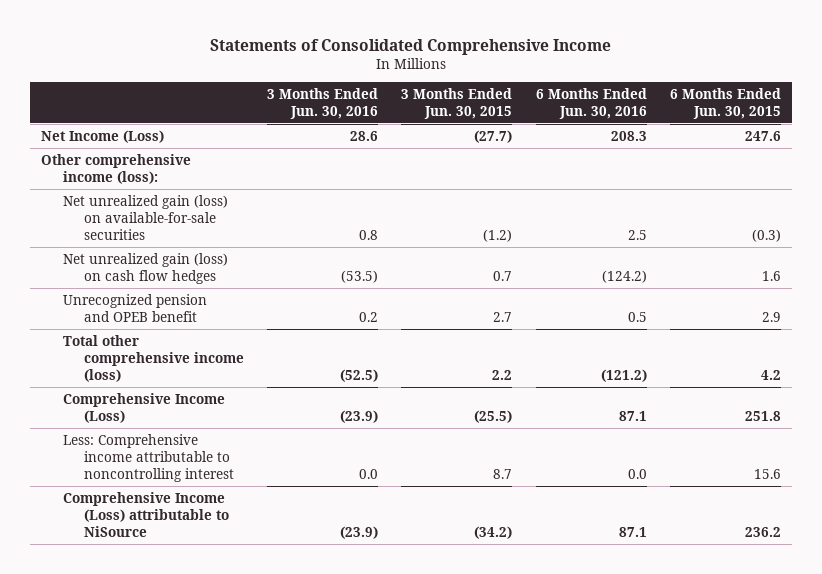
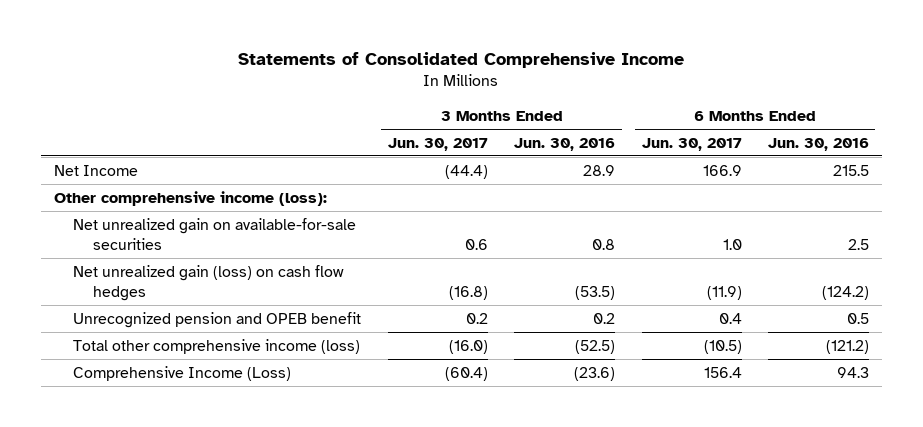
[401,87,513,119] 3 Months Ended Jun. 30, 2015 -> none
[669,87,781,119] 6 Months Ended Jun. 30, 2015 -> none
none -> [387,137,488,151] Jun. 30, 2017
none -> [641,137,742,151] Jun. 30, 2017
[41,129,165,143] Net Income (Loss) -> [53,164,138,176] Net Income
[350,130,379,141] 28.6 -> [583,164,616,176] 28.9
[610,130,647,141] 208.3 -> [832,164,869,176] 215.5
[62,194,228,240] Net unrealized gain (loss) on available-for-sale securities -> [73,217,357,251] Net unrealized gain on available-for-sale securities
[62,433,235,482] Less: Comprehensive income attributable to noncontrolling interest -> none
[62,491,230,537] Comprehensive Income (Loss) attributable to NiSource -> none
[340,409,379,423] (23.9) -> [574,366,616,381] (23.6)
[618,410,647,421] 87.1 -> [836,366,869,378] 94.3

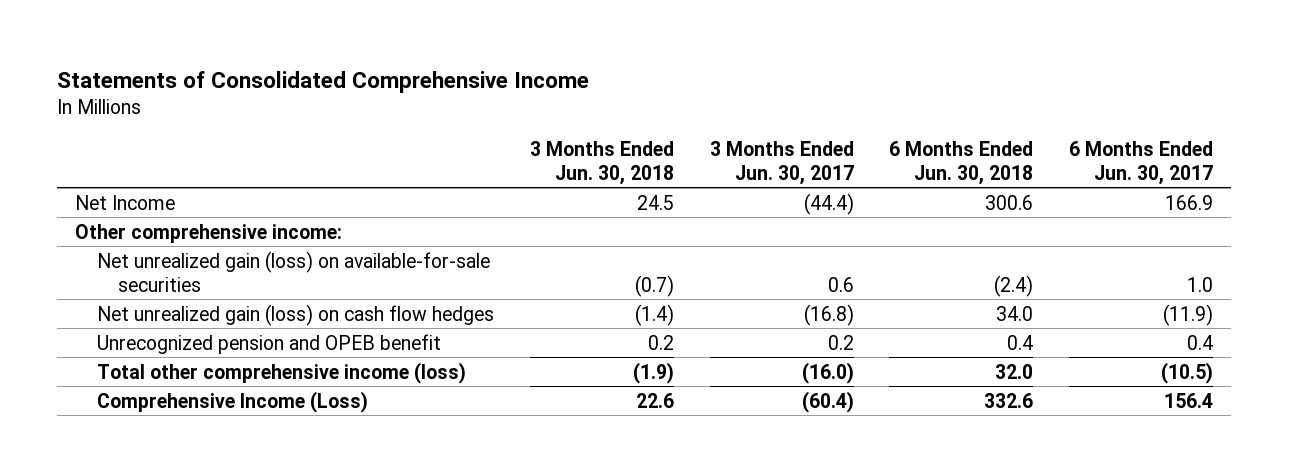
[514,137,616,151] Jun. 30, 2016 -> none
[767,137,869,151] Jun. 30, 2016 -> none
none -> [529,140,674,185] 3 Months Ended Jun. 30, 2018
none -> [889,140,1034,185] 6 Months Ended Jun. 30, 2018
[53,190,327,206] Other comprehensive income (loss): -> [75,223,343,243] Other comprehensive income:
[73,217,357,251] Net unrealized gain on available-for-sale securities -> [96,250,490,292] Net unrealized gain (loss) on available-for-sale securities

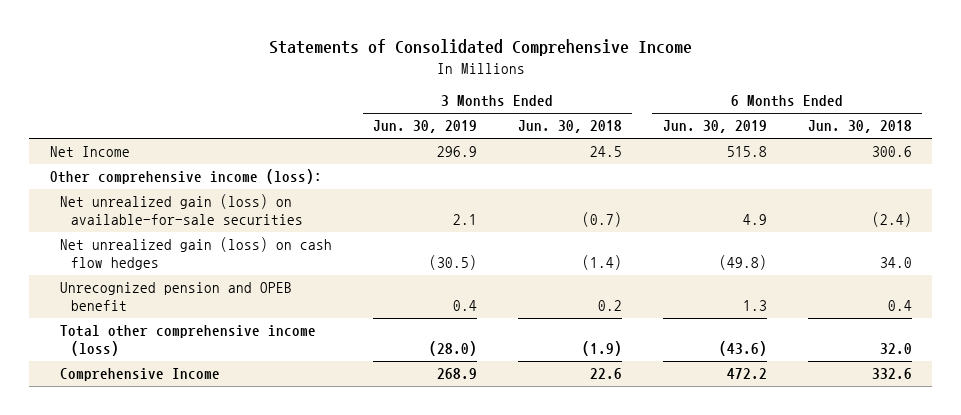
[709,140,854,185] 3 Months Ended Jun. 30, 2017 -> none
[1069,140,1214,185] 6 Months Ended Jun. 30, 2017 -> none
none -> [372,120,477,134] Jun. 30, 2019
none -> [662,120,767,134] Jun. 30, 2019
[75,223,343,243] Other comprehensive income: -> [49,169,322,185] Other comprehensive income (loss):
[96,390,368,413] Comprehensive Income (Loss) -> [60,368,221,382] Comprehensive Income

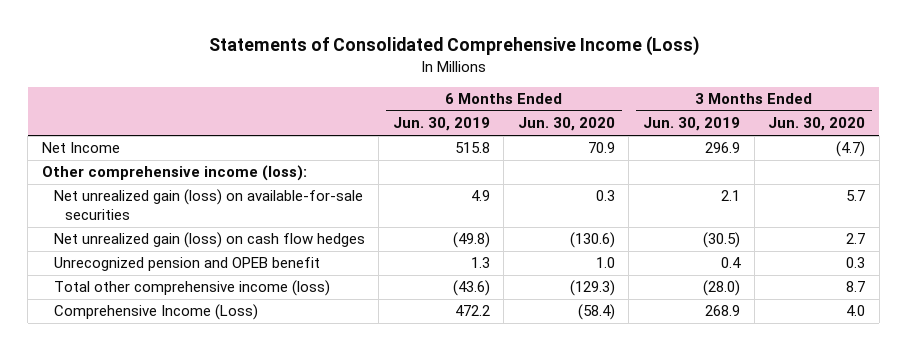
[268,39,692,57] Statements of Consolidated Comprehensive Income -> [208,36,699,57] Statements of Consolidated Comprehensive Income (Loss)
[517,120,622,134] Jun. 30, 2018 -> none
[807,120,912,134] Jun. 30, 2018 -> none
none -> [517,117,615,132] Jun. 30, 2020
none -> [768,117,866,132] Jun. 30, 2020
[60,368,221,382] Comprehensive Income -> [53,304,258,321] Comprehensive Income (Loss)

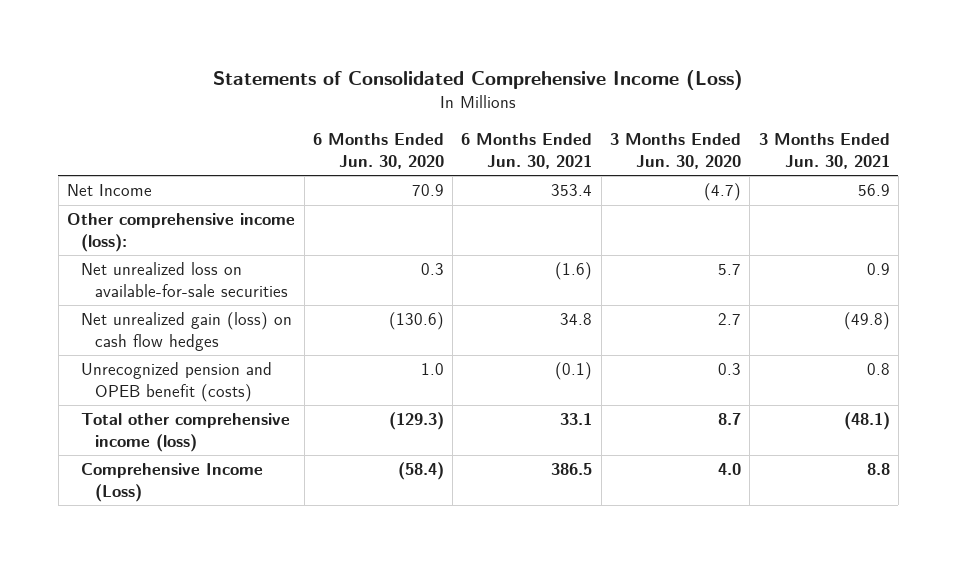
[392,117,490,132] Jun. 30, 2019 -> none
[643,117,741,132] Jun. 30, 2019 -> none
none -> [461,133,593,169] 6 Months Ended Jun. 30, 2021
none -> [758,133,890,169] 3 Months Ended Jun. 30, 2021
[53,189,363,221] Net unrealized gain (loss) on available-for-sale securities -> [81,262,288,297] Net unrealized loss on available-for-sale securities
[53,257,320,272] Unrecognized pension and OPEB benefit -> [81,362,273,402] Unrecognized pension and OPEB benefit (costs)

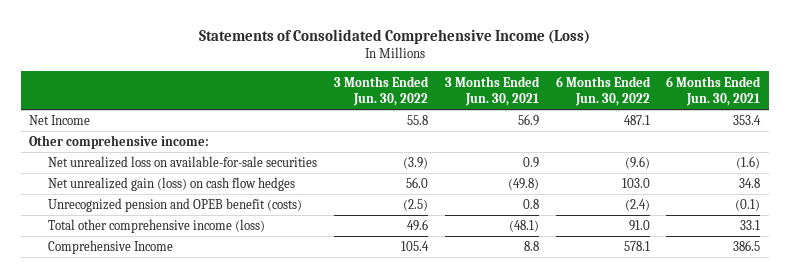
[312,133,444,169] 6 Months Ended Jun. 30, 2020 -> none
[610,133,742,169] 3 Months Ended Jun. 30, 2020 -> none
none -> [333,75,429,106] 3 Months Ended Jun. 30, 2022
none -> [555,75,651,106] 6 Months Ended Jun. 30, 2022
[67,213,296,252] Other comprehensive income (loss): -> [29,135,210,150] Other comprehensive income:
[81,463,264,502] Comprehensive Income (Loss) -> [47,240,173,255] Comprehensive Income

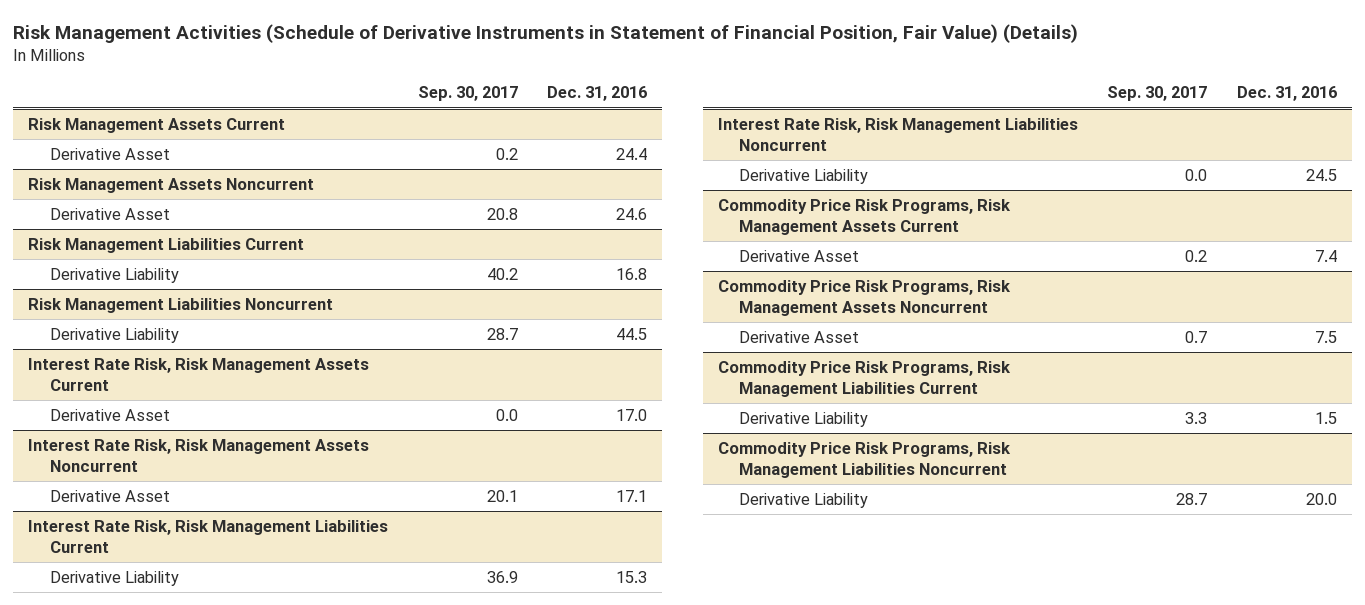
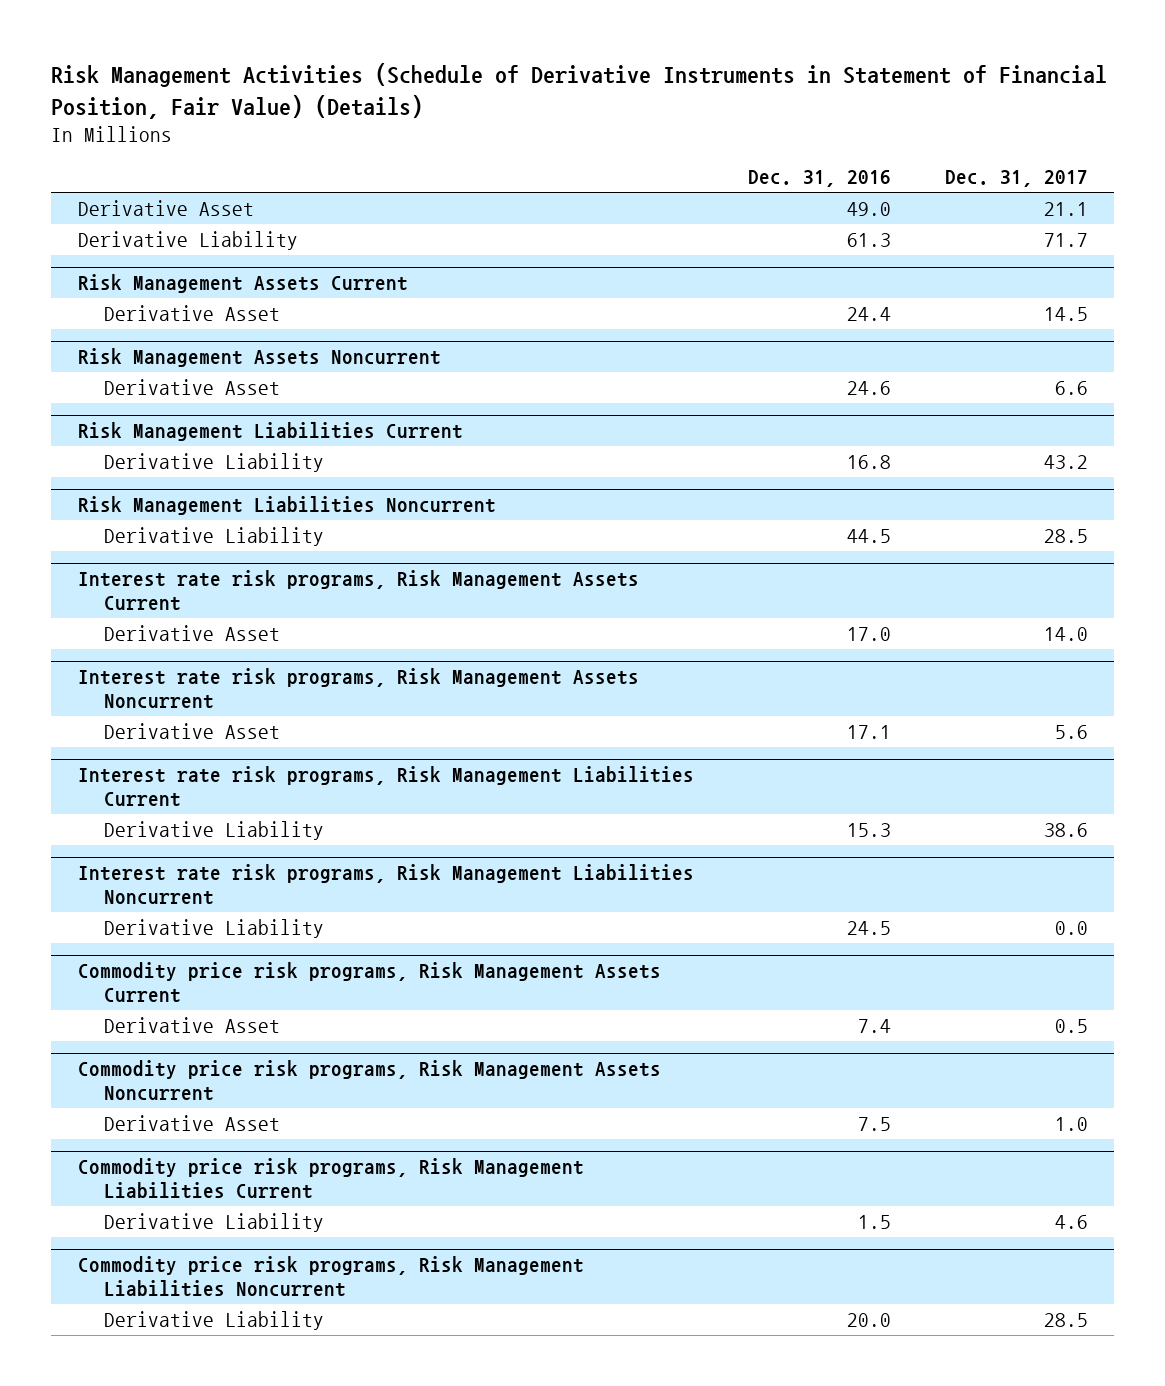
[417,86,518,102] Sep. 30, 2017 -> none
none -> [944,170,1088,188] Dec. 31, 2017
none -> [77,199,254,216] Derivative Asset
none -> [77,230,298,250] Derivative Liability
[28,357,370,391] Interest Rate Risk, Risk Management Assets Current -> [77,569,639,612] Interest rate risk programs, Risk Management Assets Current
[28,438,370,472] Interest Rate Risk, Risk Management Assets Noncurrent -> [77,667,639,710] Interest rate risk programs, Risk Management Assets Noncurrent
[28,519,389,553] Interest Rate Risk, Risk Management Liabilities Current -> [77,765,694,808] Interest rate risk programs, Risk Management Liabilities Current
[717,117,1078,151] Interest Rate Risk, Risk Management Liabilities Noncurrent -> [77,863,694,906] Interest rate risk programs, Risk Management Liabilities Noncurrent
[717,198,1011,235] Commodity Price Risk Programs, Risk Management Assets Current -> [77,961,661,1004] Commodity price risk programs, Risk Management Assets Current
[717,279,1011,316] Commodity Price Risk Programs, Risk Management Assets Noncurrent -> [77,1059,661,1102] Commodity price risk programs, Risk Management Assets Noncurrent
[717,360,1011,397] Commodity Price Risk Programs, Risk Management Liabilities Current -> [77,1157,584,1200] Commodity price risk programs, Risk Management Liabilities Current
[717,441,1011,478] Commodity Price Risk Programs, Risk Management Liabilities Noncurrent -> [77,1255,584,1298] Commodity price risk programs, Risk Management Liabilities Noncurrent

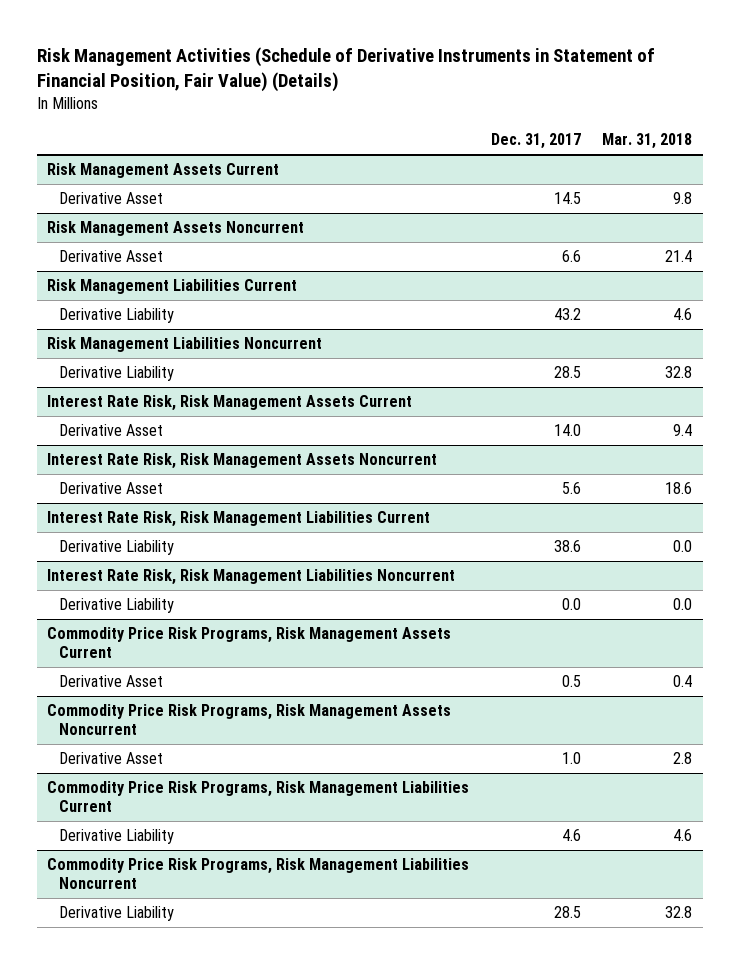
[747,170,891,188] Dec. 31, 2016 -> none
none -> [602,133,693,150] Mar. 31, 2018
[77,199,254,216] Derivative Asset -> none
[77,230,298,250] Derivative Liability -> none
[77,569,639,612] Interest rate risk programs, Risk Management Assets Current -> [47,395,413,412] Interest Rate Risk, Risk Management Assets Current
[77,667,639,710] Interest rate risk programs, Risk Management Assets Noncurrent -> [47,453,438,470] Interest Rate Risk, Risk Management Assets Noncurrent
[77,765,694,808] Interest rate risk programs, Risk Management Liabilities Current -> [47,511,431,528] Interest Rate Risk, Risk Management Liabilities Current
[77,863,694,906] Interest rate risk programs, Risk Management Liabilities Noncurrent -> [47,569,456,586] Interest Rate Risk, Risk Management Liabilities Noncurrent
[77,961,661,1004] Commodity price risk programs, Risk Management Assets Current -> [47,627,452,659] Commodity Price Risk Programs, Risk Management Assets Current
[77,1059,661,1102] Commodity price risk programs, Risk Management Assets Noncurrent -> [47,704,452,736] Commodity Price Risk Programs, Risk Management Assets Noncurrent
[77,1157,584,1200] Commodity price risk programs, Risk Management Liabilities Current -> [47,781,470,813] Commodity Price Risk Programs, Risk Management Liabilities Current
[77,1255,584,1298] Commodity price risk programs, Risk Management Liabilities Noncurrent -> [47,858,470,890] Commodity Price Risk Programs, Risk Management Liabilities Noncurrent

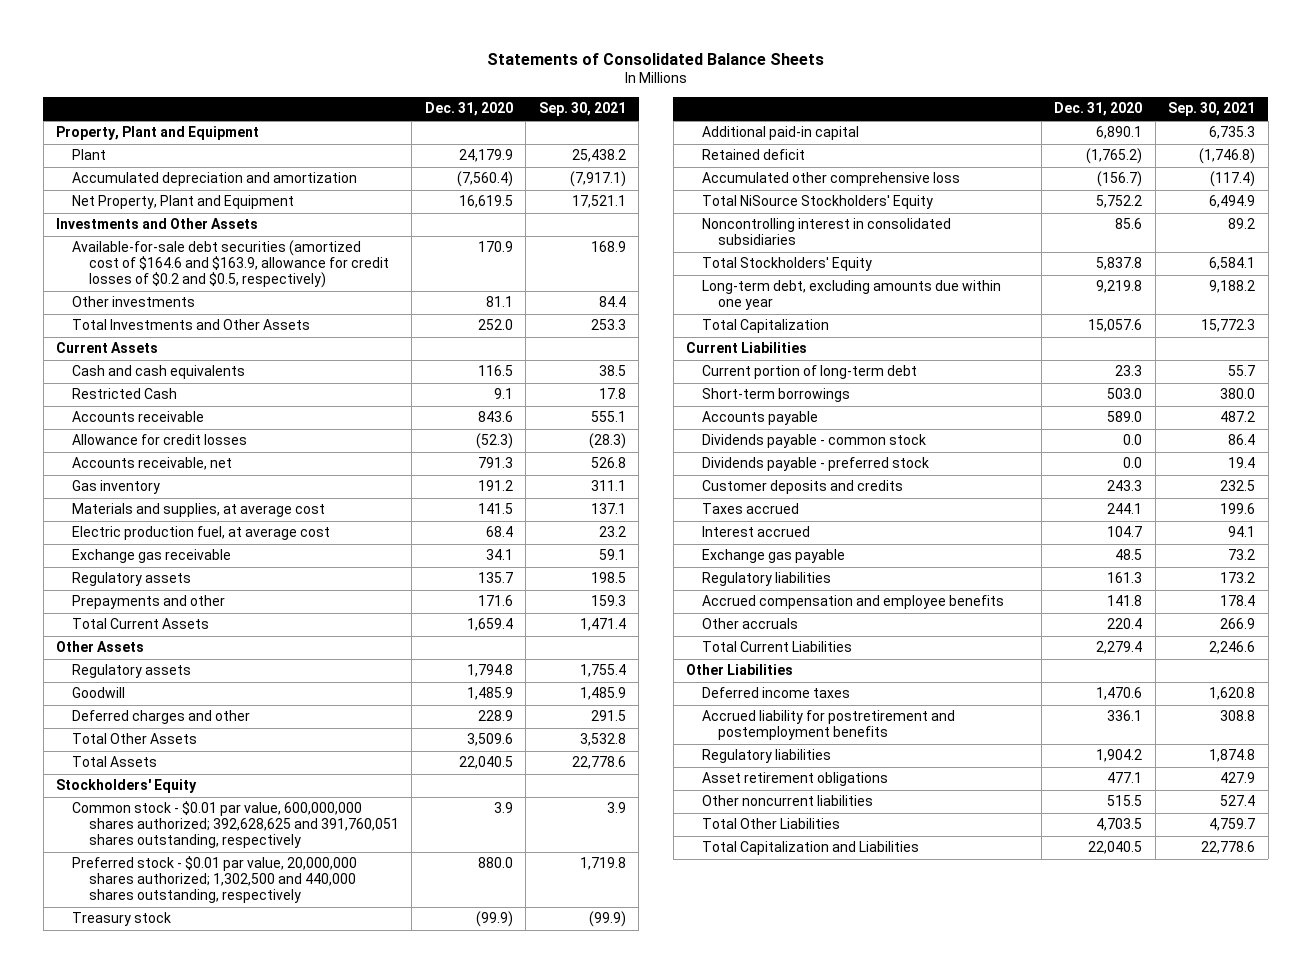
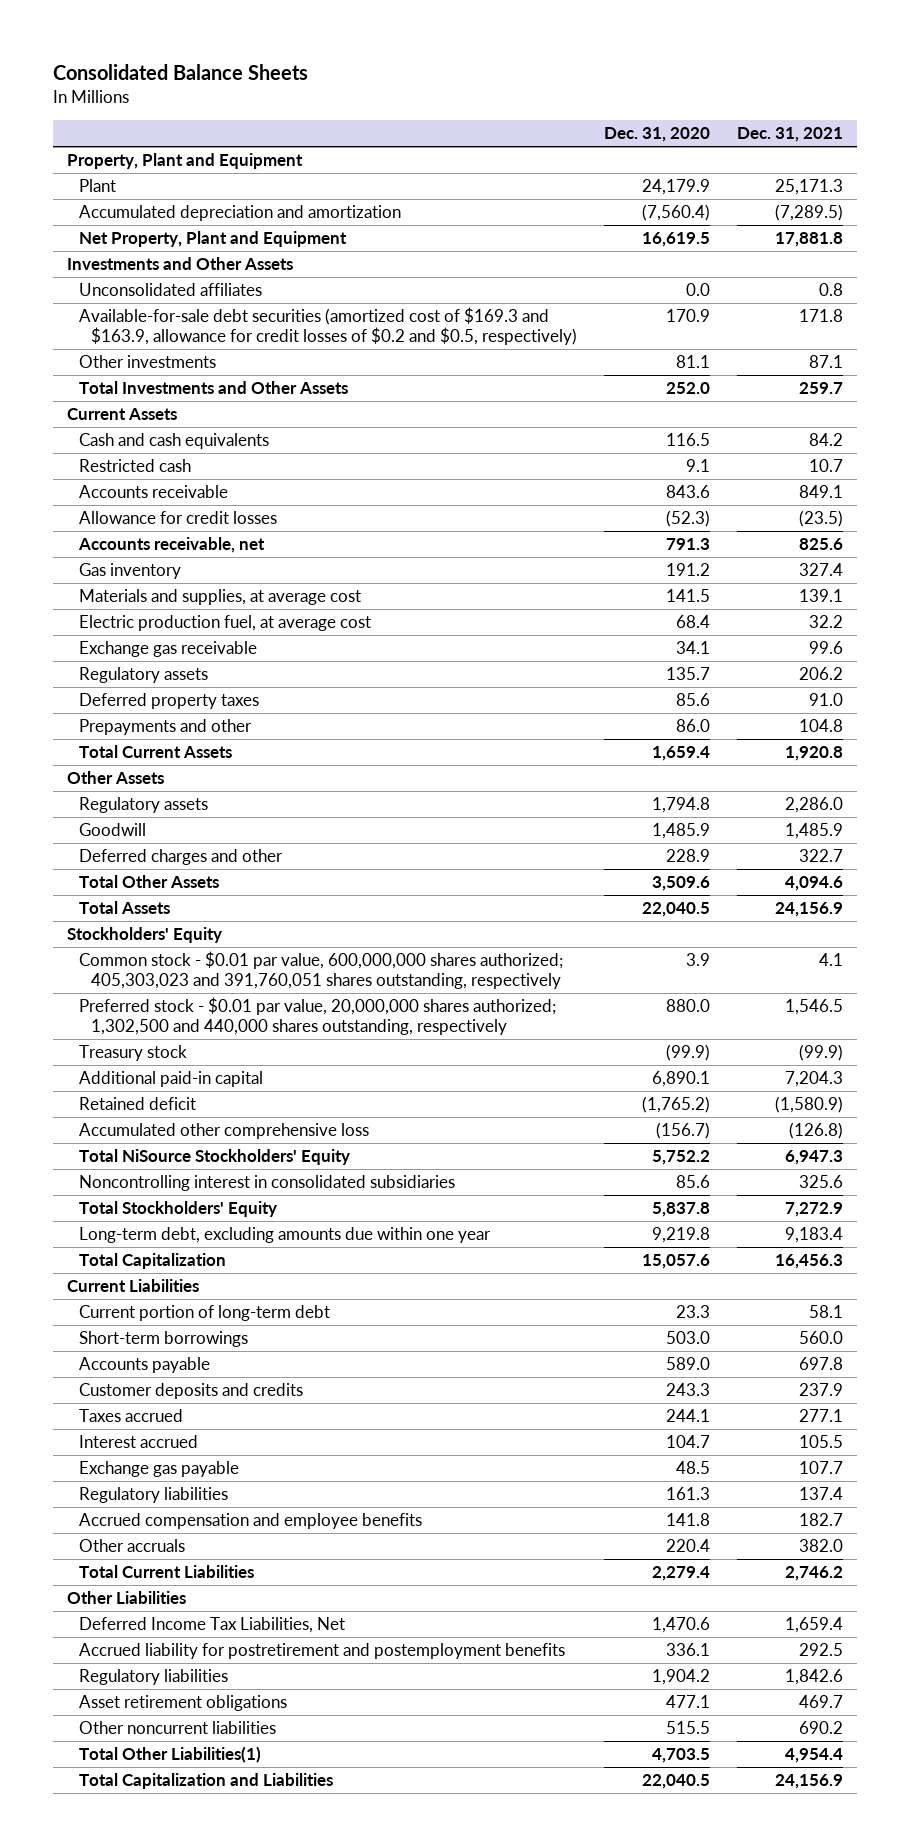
[486,52,824,65] Statements of Consolidated Balance Sheets -> [53,64,309,81] Consolidated Balance Sheets
[538,102,626,117] Sep. 30, 2021 -> none
none -> [737,127,844,143] Dec. 31, 2021
none -> [79,283,263,297] Unconsolidated affiliates
[72,240,389,289] Available-for-sale debt securities (amortized cost of $164.6 and $163.9, allowance for credit losses of $0.2 and $0.5, respectively) -> [79,307,578,346] Available-for-sale debt securities (amortized cost of $169.3 and $163.9, allowance for credit losses of $0.2 and $0.5, respectively)
[72,388,178,400] Restricted Cash -> [79,459,192,473] Restricted cash
none -> [79,693,260,710] Deferred property taxes
[477,595,513,607] 171.6 -> [676,719,711,733] 86.0
[72,801,399,849] Common stock - $0.01 par value, 600,000,000 shares authorized; 392,628,625 and 391,760,051 shares outstanding, respectively -> [79,951,564,990] Common stock - $0.01 par value, 600,000,000 shares authorized; 405,303,023 and 391,760,051 shares outstanding, respectively
[702,434,927,449] Dividends payable - common stock -> none
[702,457,930,472] Dividends payable - preferred stock -> none
[702,687,851,699] Deferred income taxes -> [79,1617,346,1634] Deferred Income Tax Liabilities, Net
[702,818,841,830] Total Other Liabilities -> [79,1746,262,1764] Total Other Liabilities(1)

